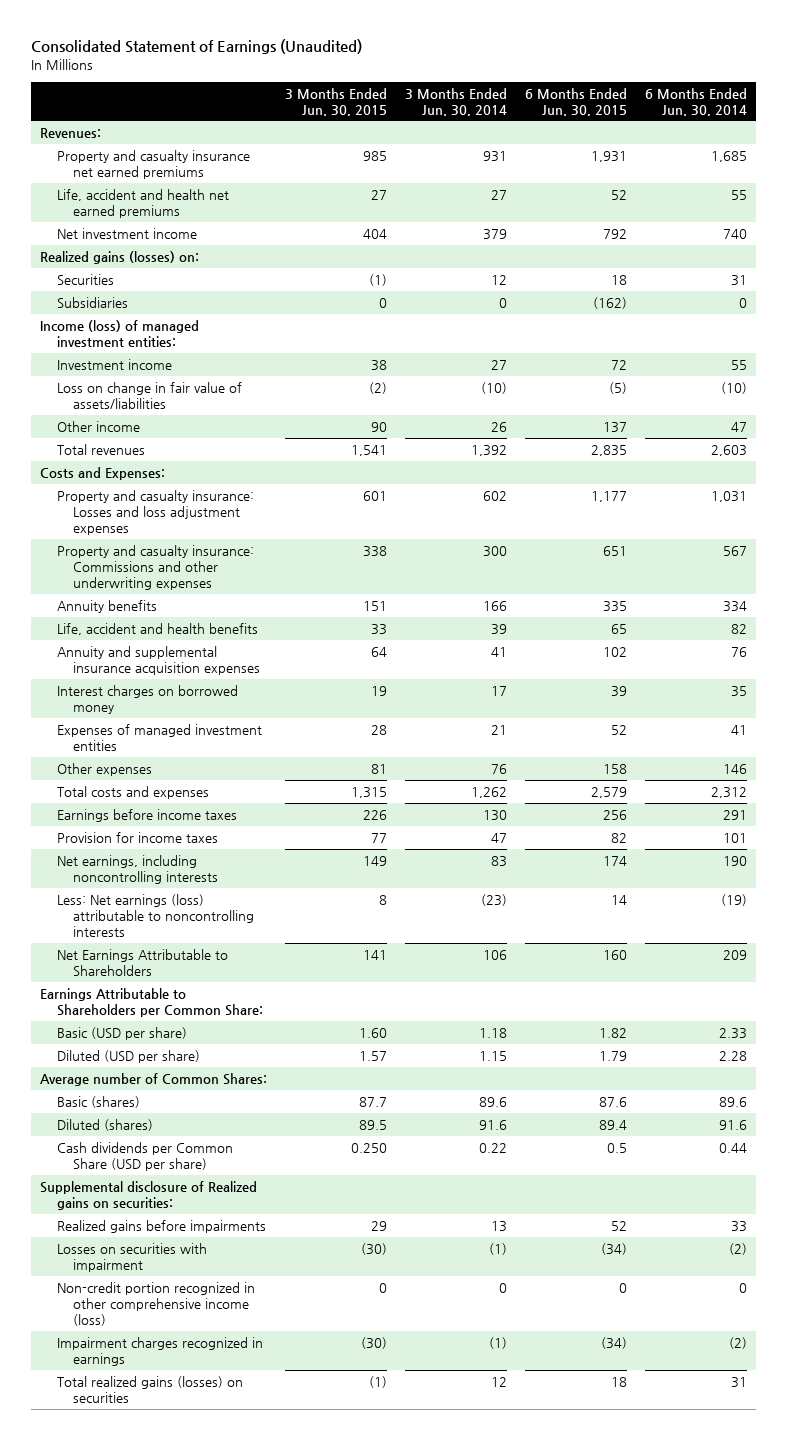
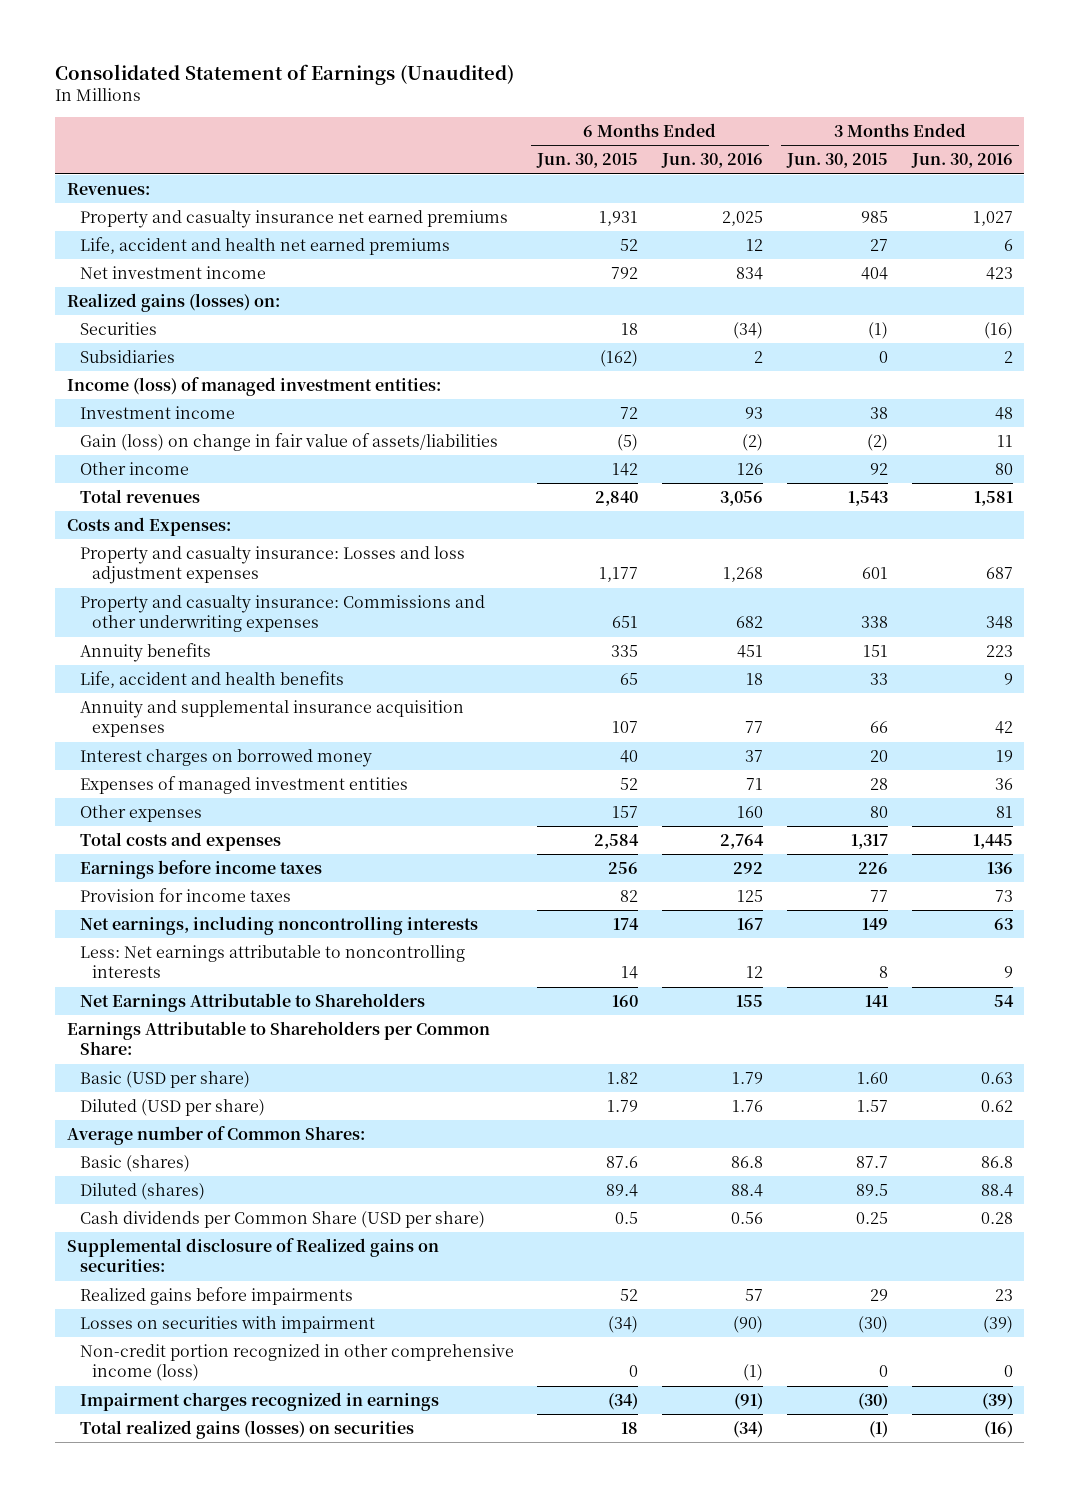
[405,87,508,116] 3 Months Ended Jun. 30, 2014 -> none
[645,87,748,116] 6 Months Ended Jun. 30, 2014 -> none
none -> [661,153,764,169] Jun. 30, 2016
none -> [910,153,1013,169] Jun. 30, 2016
[56,381,242,409] Loss on change in fair value of assets/liabilities -> [79,432,498,451] Gain (loss) on change in fair value of assets/liabilities
[370,421,387,432] 90 -> [869,462,888,475] 92
[603,421,628,433] 137 -> [612,462,639,476] 142
[350,444,387,456] 1,541 -> [847,490,888,506] 1,543
[591,444,628,456] 2,835 -> [595,490,639,506] 2,840
[370,646,387,657] 64 -> [869,721,888,734] 66
[603,646,628,657] 102 -> [612,721,639,734] 107
[370,685,387,696] 19 -> [869,749,888,762] 20
[611,685,628,697] 39 -> [620,749,639,763] 40
[370,763,387,774] 81 -> [869,805,888,818] 80
[603,763,628,774] 158 -> [612,805,639,818] 157
[350,786,387,798] 1,315 -> [850,833,888,849] 1,317
[591,786,628,798] 2,579 -> [594,833,640,849] 2,584
[56,893,255,937] Less: Net earnings (loss) attributable to noncontrolling interests -> [79,944,465,979] Less: Net earnings attributable to noncontrolling interests
[350,1142,387,1153] 0.250 -> [855,1211,888,1224] 0.25

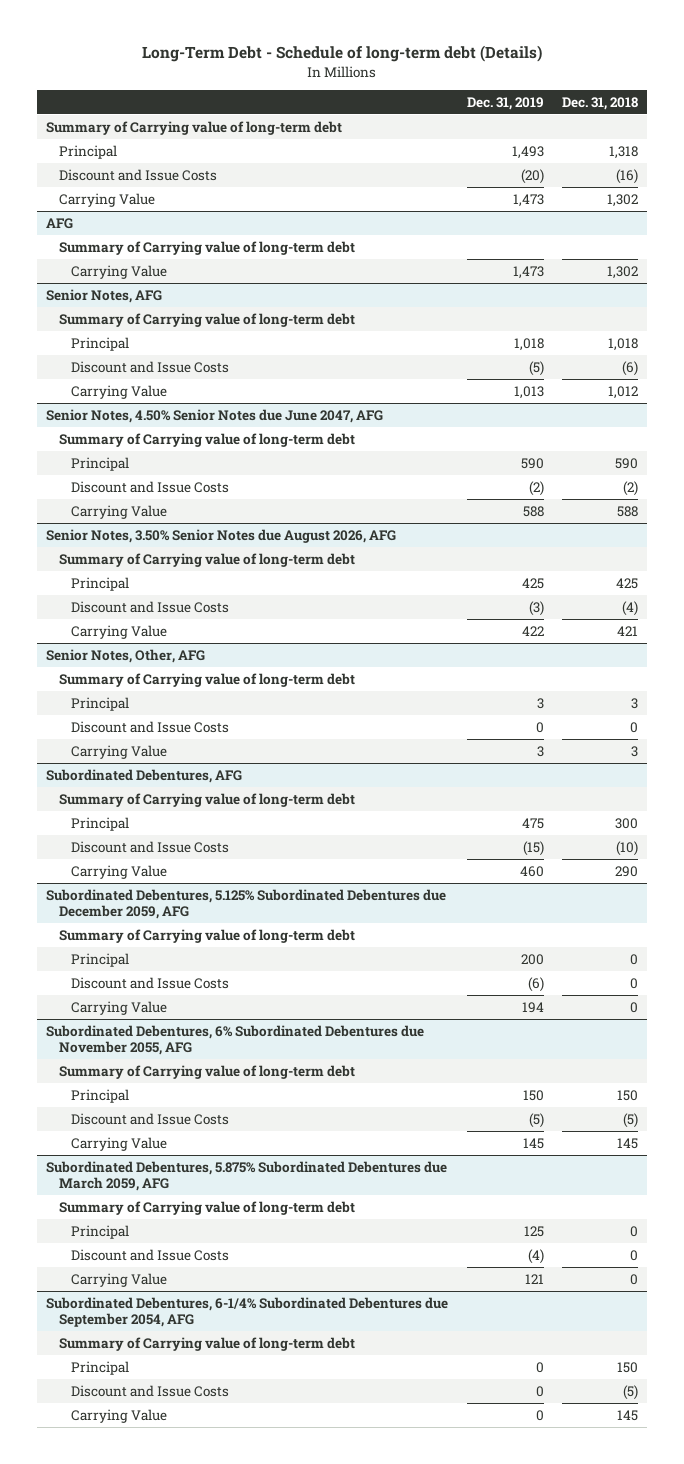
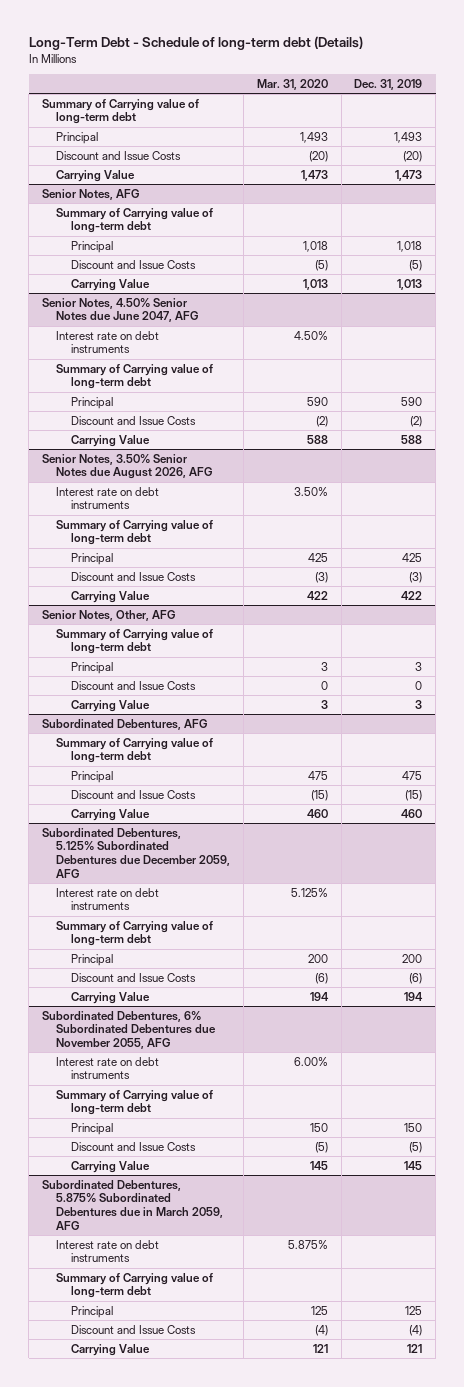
[561,96,638,110] Dec. 31, 2018 -> none
none -> [256,79,328,91] Mar. 31, 2020
[46,217,74,229] AFG -> none
[58,240,355,255] Summary of Carrying value of long-term debt -> none
[71,264,168,279] Carrying Value -> none
none -> [56,330,160,354] Interest rate on debt instruments
none -> [56,486,160,510] Interest rate on debt instruments
none -> [56,887,160,911] Interest rate on debt instruments
none -> [56,1056,160,1080] Interest rate on debt instruments
[46,1160,448,1192] Subordinated Debentures, 5.875% Subordinated Debentures due March 2059, AFG -> [42,1179,224,1230] Subordinated Debentures, 5.875% Subordinated Debentures due in March 2059, AFG
none -> [56,1239,160,1263] Interest rate on debt instruments
[46,1296,449,1328] Subordinated Debentures, 6-1/4% Subordinated Debentures due September 2054, AFG -> none
[58,1336,355,1351] Summary of Carrying value of long-term debt -> none
[71,1360,130,1375] Principal -> none
[71,1384,230,1397] Discount and Issue Costs -> none
[71,1408,168,1423] Carrying Value -> none

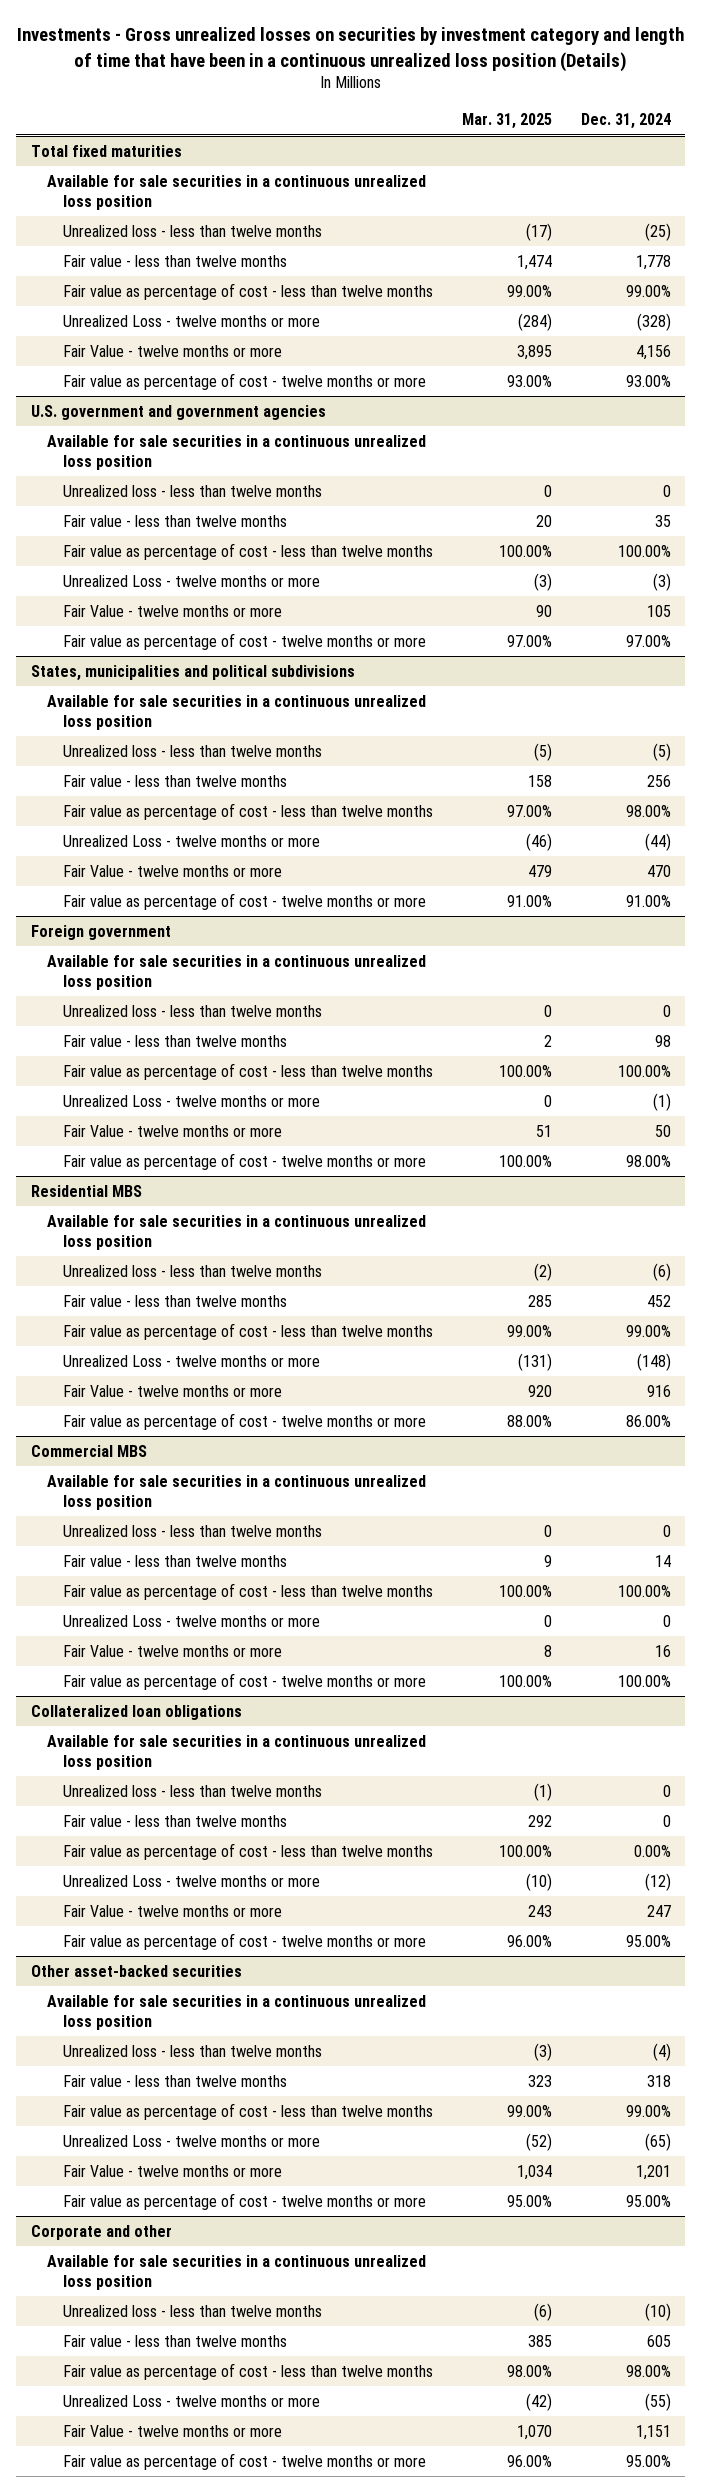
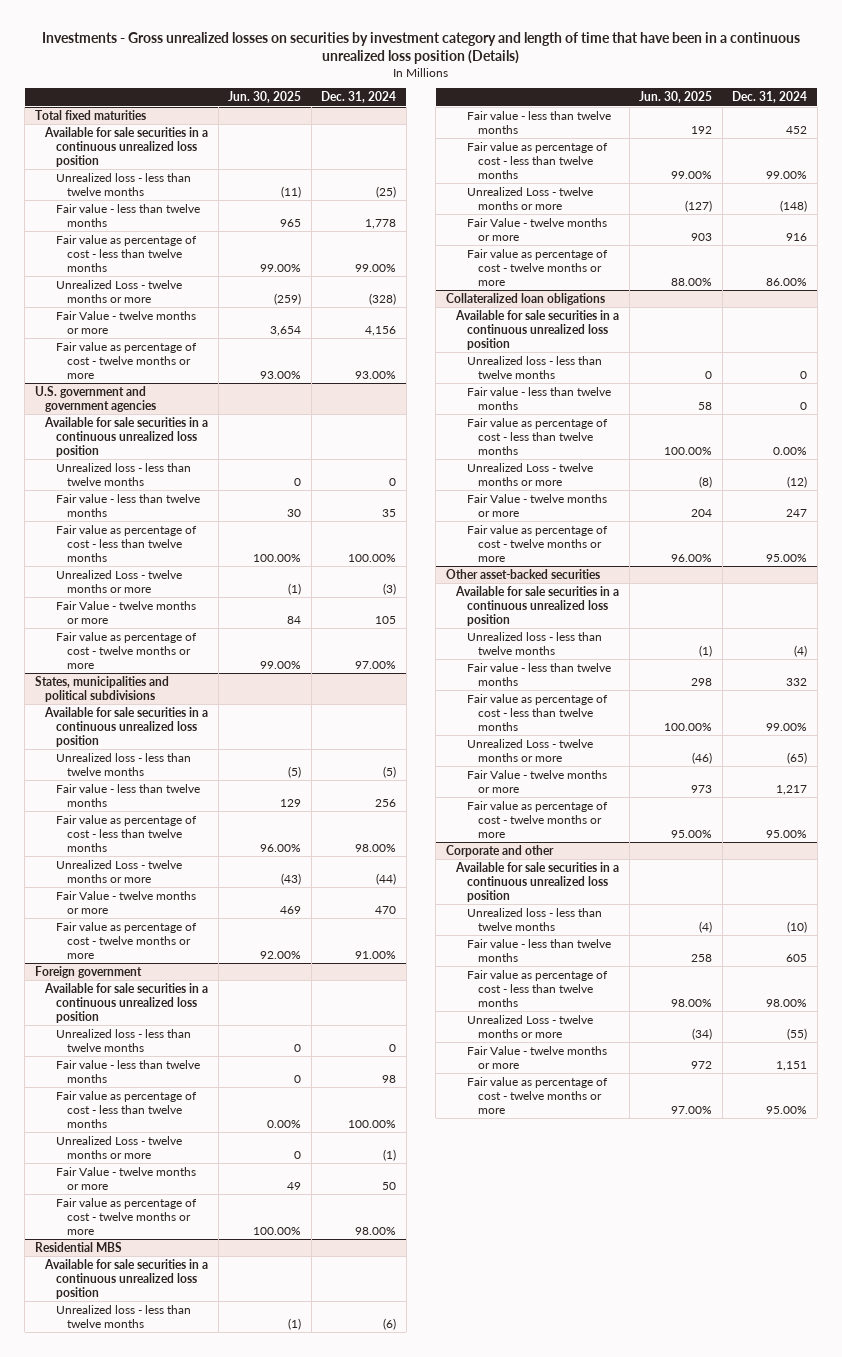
[461,113,552,130] Mar. 31, 2025 -> none
none -> [228,91,302,104] Jun. 30, 2025
[30,1444,147,1457] Commercial MBS -> none
[46,1474,426,1511] Available for sale securities in a continuous unrealized loss position -> none
[62,1524,322,1537] Unrealized loss - less than twelve months -> none
[62,1554,287,1567] Fair value - less than twelve months -> none
[62,1582,433,1600] Fair value as percentage of cost - less than twelve months -> none
[62,1614,320,1627] Unrealized Loss - twelve months or more -> none
[62,1644,282,1657] Fair Value - twelve months or more -> none
[62,1672,426,1690] Fair value as percentage of cost - twelve months or more -> none
[646,2074,671,2087] 318 -> [786,677,808,686] 332
[635,2164,671,2180] 1,201 -> [776,784,808,795] 1,217

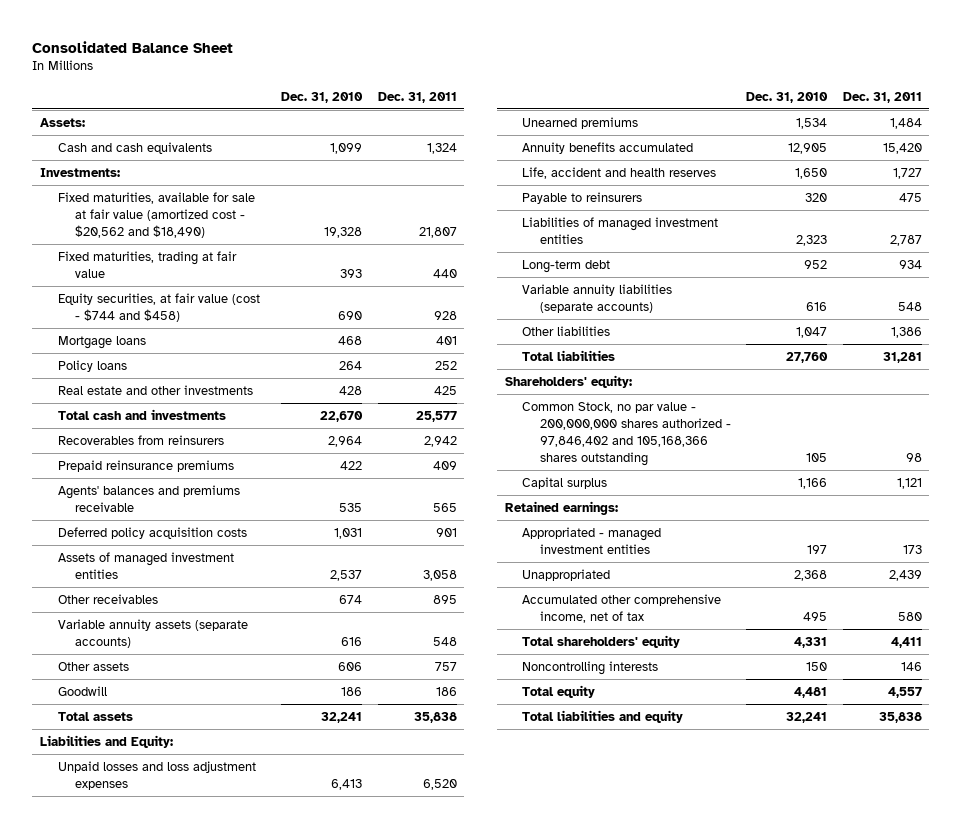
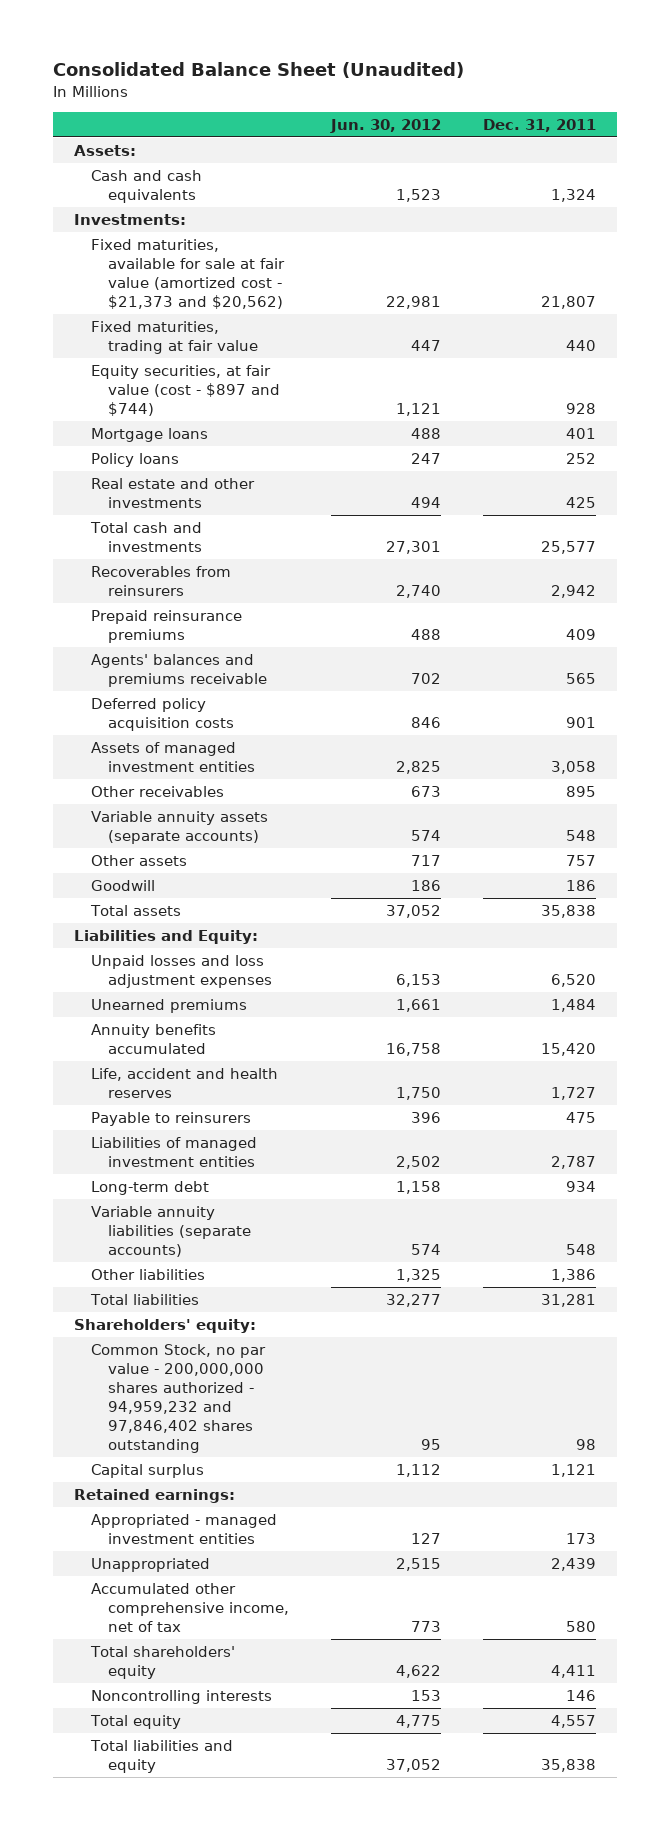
[32,40,234,53] Consolidated Balance Sheet -> [52,62,464,79] Consolidated Balance Sheet (Unaudited)
[281,91,364,103] Dec. 31, 2010 -> none
none -> [329,118,441,133] Jun. 30, 2012
[57,191,255,238] Fixed maturities, available for sale at fair value (amortized cost - $20,562 and $18,490) -> [90,238,285,309] Fixed maturities, available for sale at fair value (amortized cost - $21,373 and $20,562)
[57,292,260,322] Equity securities, at fair value (cost - $744 and $458) -> [90,364,280,416] Equity securities, at fair value (cost - $897 and $744)
[522,401,731,466] Common Stock, no par value - 200,000,000 shares authorized - 97,846,402 and 105,168,366 shares outstanding -> [90,1343,266,1453] Common Stock, no par value - 200,000,000 shares authorized - 94,959,232 and 97,846,402 shares outstanding

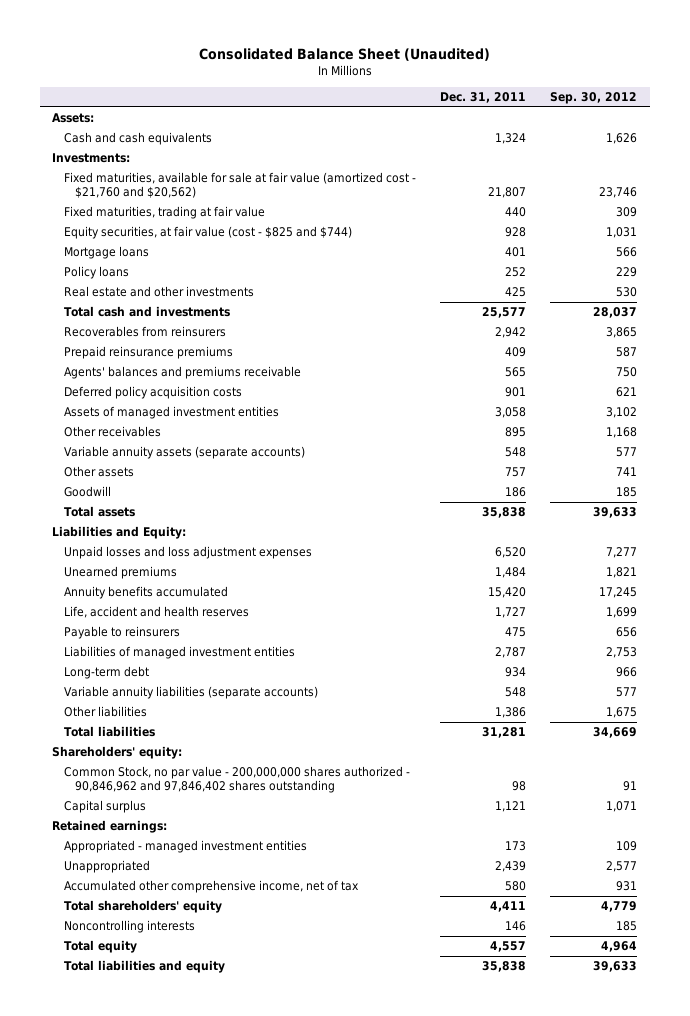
[329,118,441,133] Jun. 30, 2012 -> none
none -> [550,92,638,105] Sep. 30, 2012
[90,238,285,309] Fixed maturities, available for sale at fair value (amortized cost - $21,373 and $20,562) -> [63,172,416,199] Fixed maturities, available for sale at fair value (amortized cost - $21,760 and $20,562)
[90,364,280,416] Equity securities, at fair value (cost - $897 and $744) -> [63,226,352,240] Equity securities, at fair value (cost - $825 and $744)
[90,1343,266,1453] Common Stock, no par value - 200,000,000 shares authorized - 94,959,232 and 97,846,402 shares outstanding -> [63,766,410,794] Common Stock, no par value - 200,000,000 shares authorized - 90,846,962 and 97,846,402 shares outstanding

